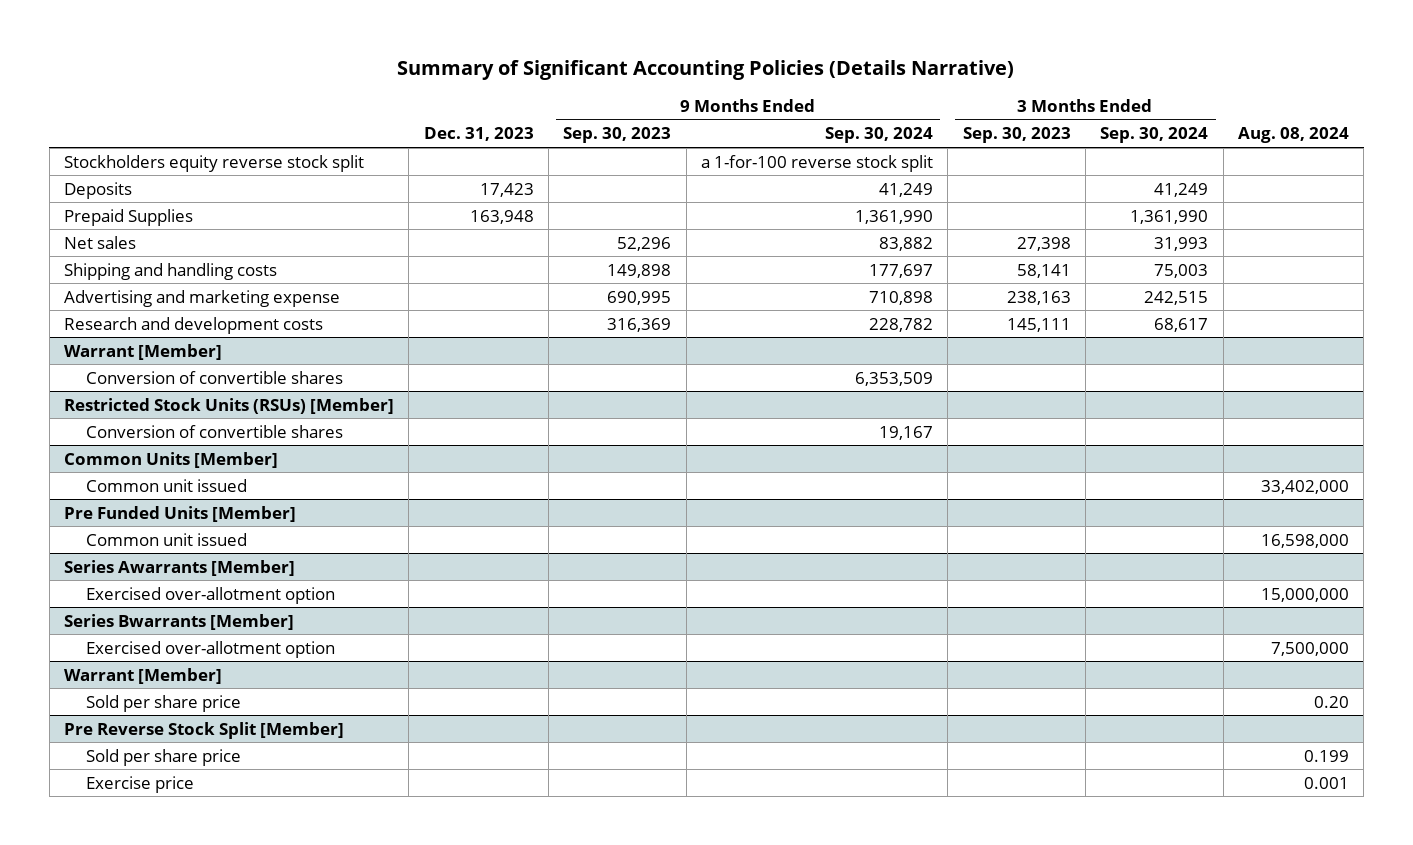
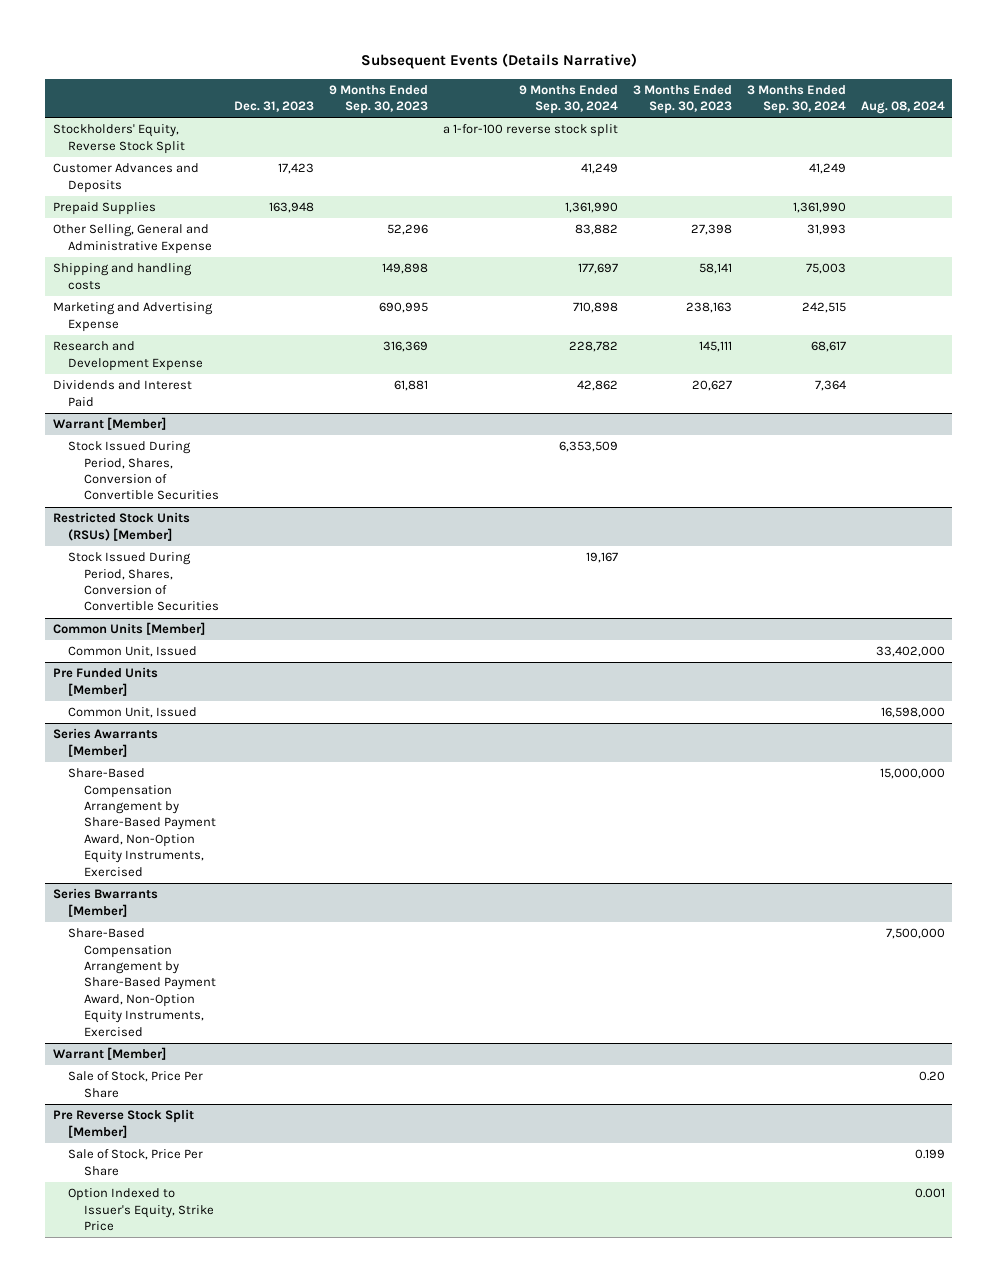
[397,60,1015,81] Summary of Significant Accounting Policies (Details Narrative) -> [360,53,637,70] Subsequent Events (Details Narrative)
[63,154,364,172] Stockholders equity reverse stock split -> [52,124,186,154] Stockholders' Equity, Reverse Stock Split
[63,181,132,199] Deposits -> [52,163,199,193] Customer Advances and Deposits
[63,235,136,249] Net sales -> [52,224,213,254] Other Selling, General and Administrative Expense
[63,289,340,307] Advertising and marketing expense -> [52,302,213,332] Marketing and Advertising Expense
[63,316,323,334] Research and development costs -> [52,341,204,371] Research and Development Expense
none -> [52,380,192,407] Dividends and Interest Paid
[86,370,344,384] Conversion of convertible shares -> [68,441,219,501] Stock Issued During Period, Shares, Conversion of Convertible Securities
[86,424,344,438] Conversion of convertible shares -> [68,552,219,612] Stock Issued During Period, Shares, Conversion of Convertible Securities
[86,478,248,492] Common unit issued -> [68,646,198,658] Common Unit, Issued
[86,532,248,546] Common unit issued -> [68,707,198,719] Common Unit, Issued
[86,586,336,604] Exercised over-allotment option -> [68,768,216,877] Share-Based Compensation Arrangement by Share-Based Payment Award, Non-Option Equity Instruments, Exercised
[86,640,336,658] Exercised over-allotment option -> [68,928,216,1037] Share-Based Compensation Arrangement by Share-Based Payment Award, Non-Option Equity Instruments, Exercised
[86,694,242,712] Sold per share price -> [68,1071,204,1098] Sale of Stock, Price Per Share
[86,748,242,766] Sold per share price -> [68,1149,204,1176] Sale of Stock, Price Per Share
[86,775,195,793] Exercise price -> [68,1188,214,1232] Option Indexed to Issuer's Equity, Strike Price

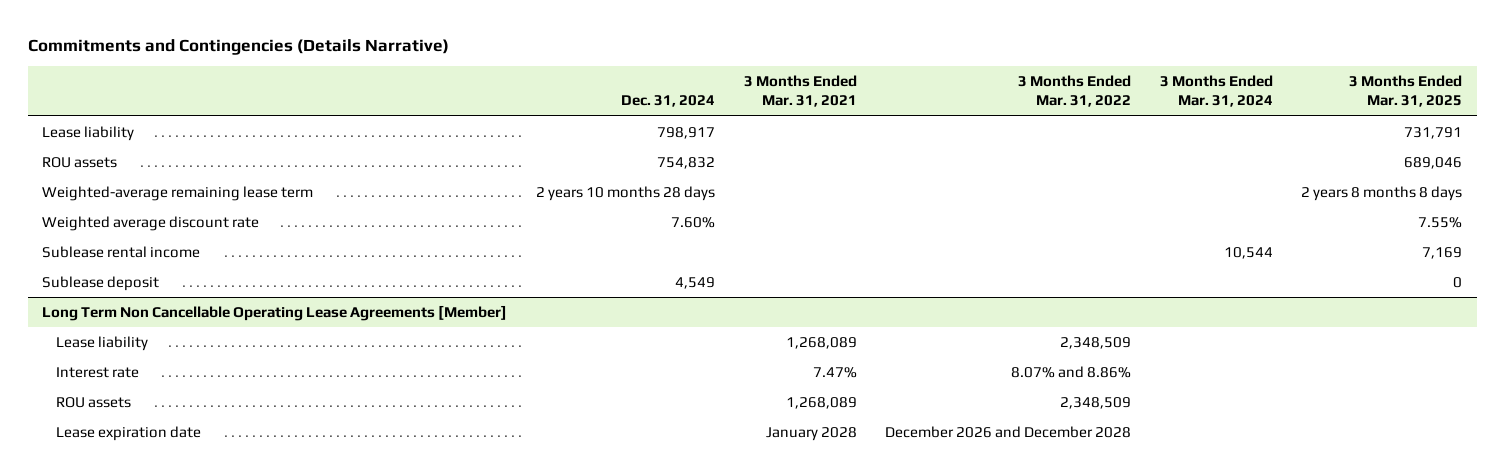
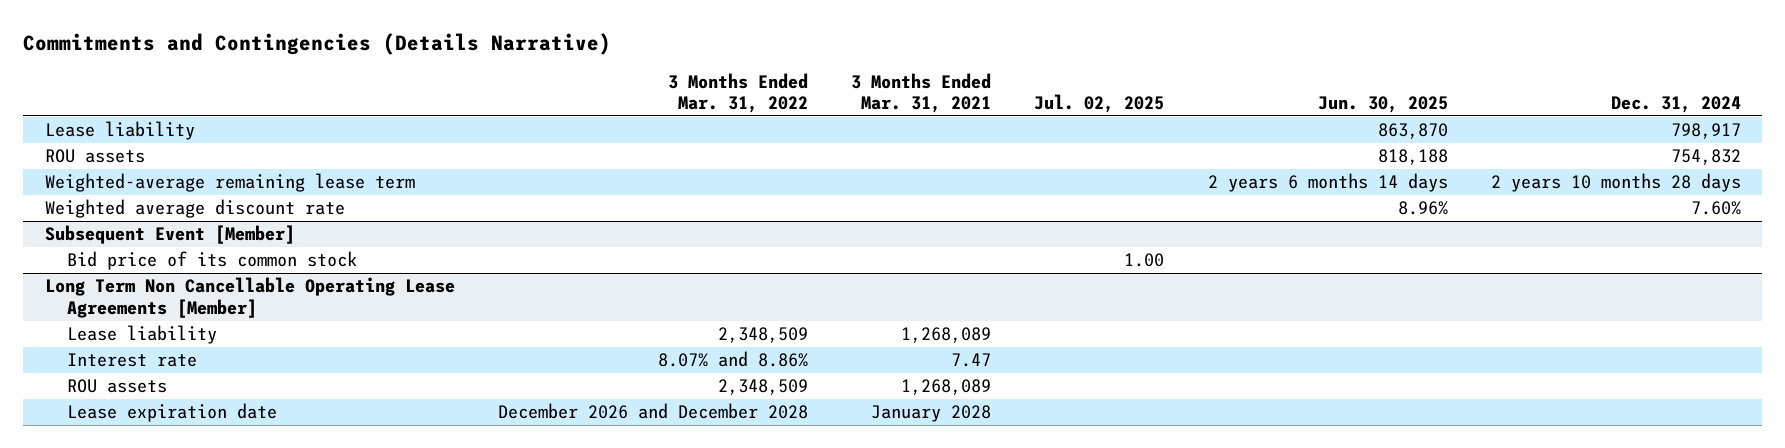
[1159,75,1273,108] 3 Months Ended Mar. 31, 2024 -> none
[1349,75,1463,108] 3 Months Ended Mar. 31, 2025 -> none
none -> [1034,93,1165,113] Jul. 02, 2025
none -> [1317,95,1448,113] Jun. 30, 2025
[42,246,201,259] Sublease rental income -> none
[42,276,160,292] Sublease deposit -> none
none -> [44,225,295,245] Subsequent Event [Member]
none -> [67,251,358,271] Bid price of its common stock
[812,367,857,379] 7.47% -> [951,353,992,368] 7.47

